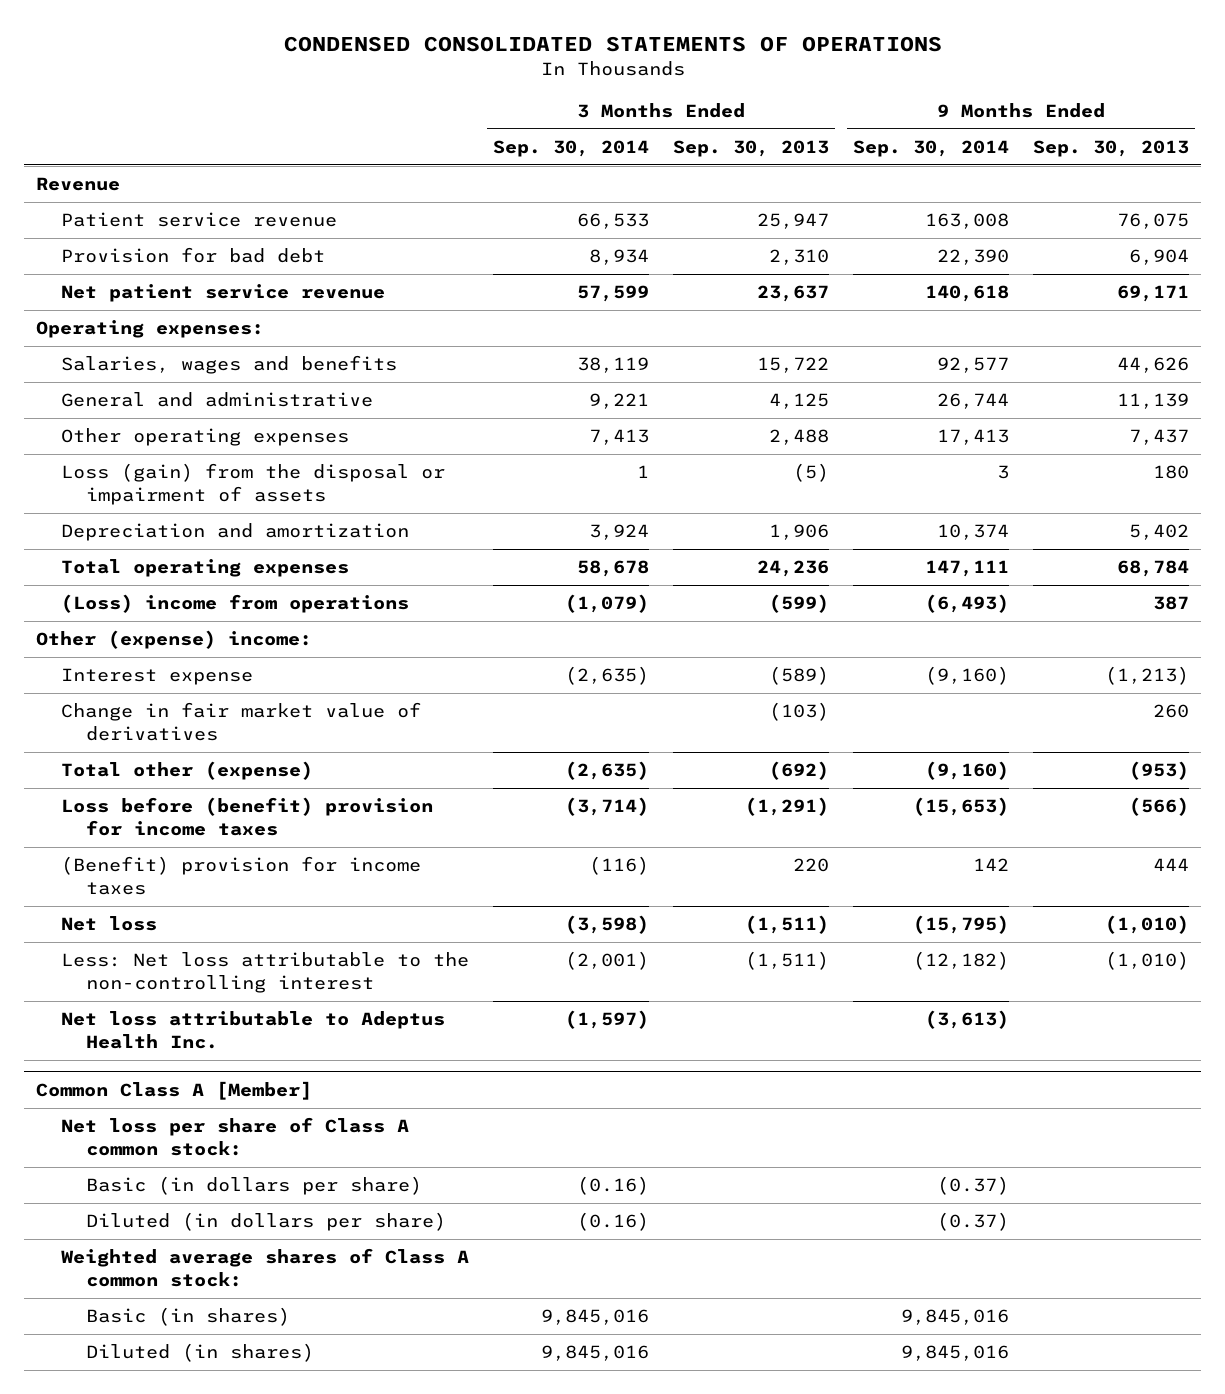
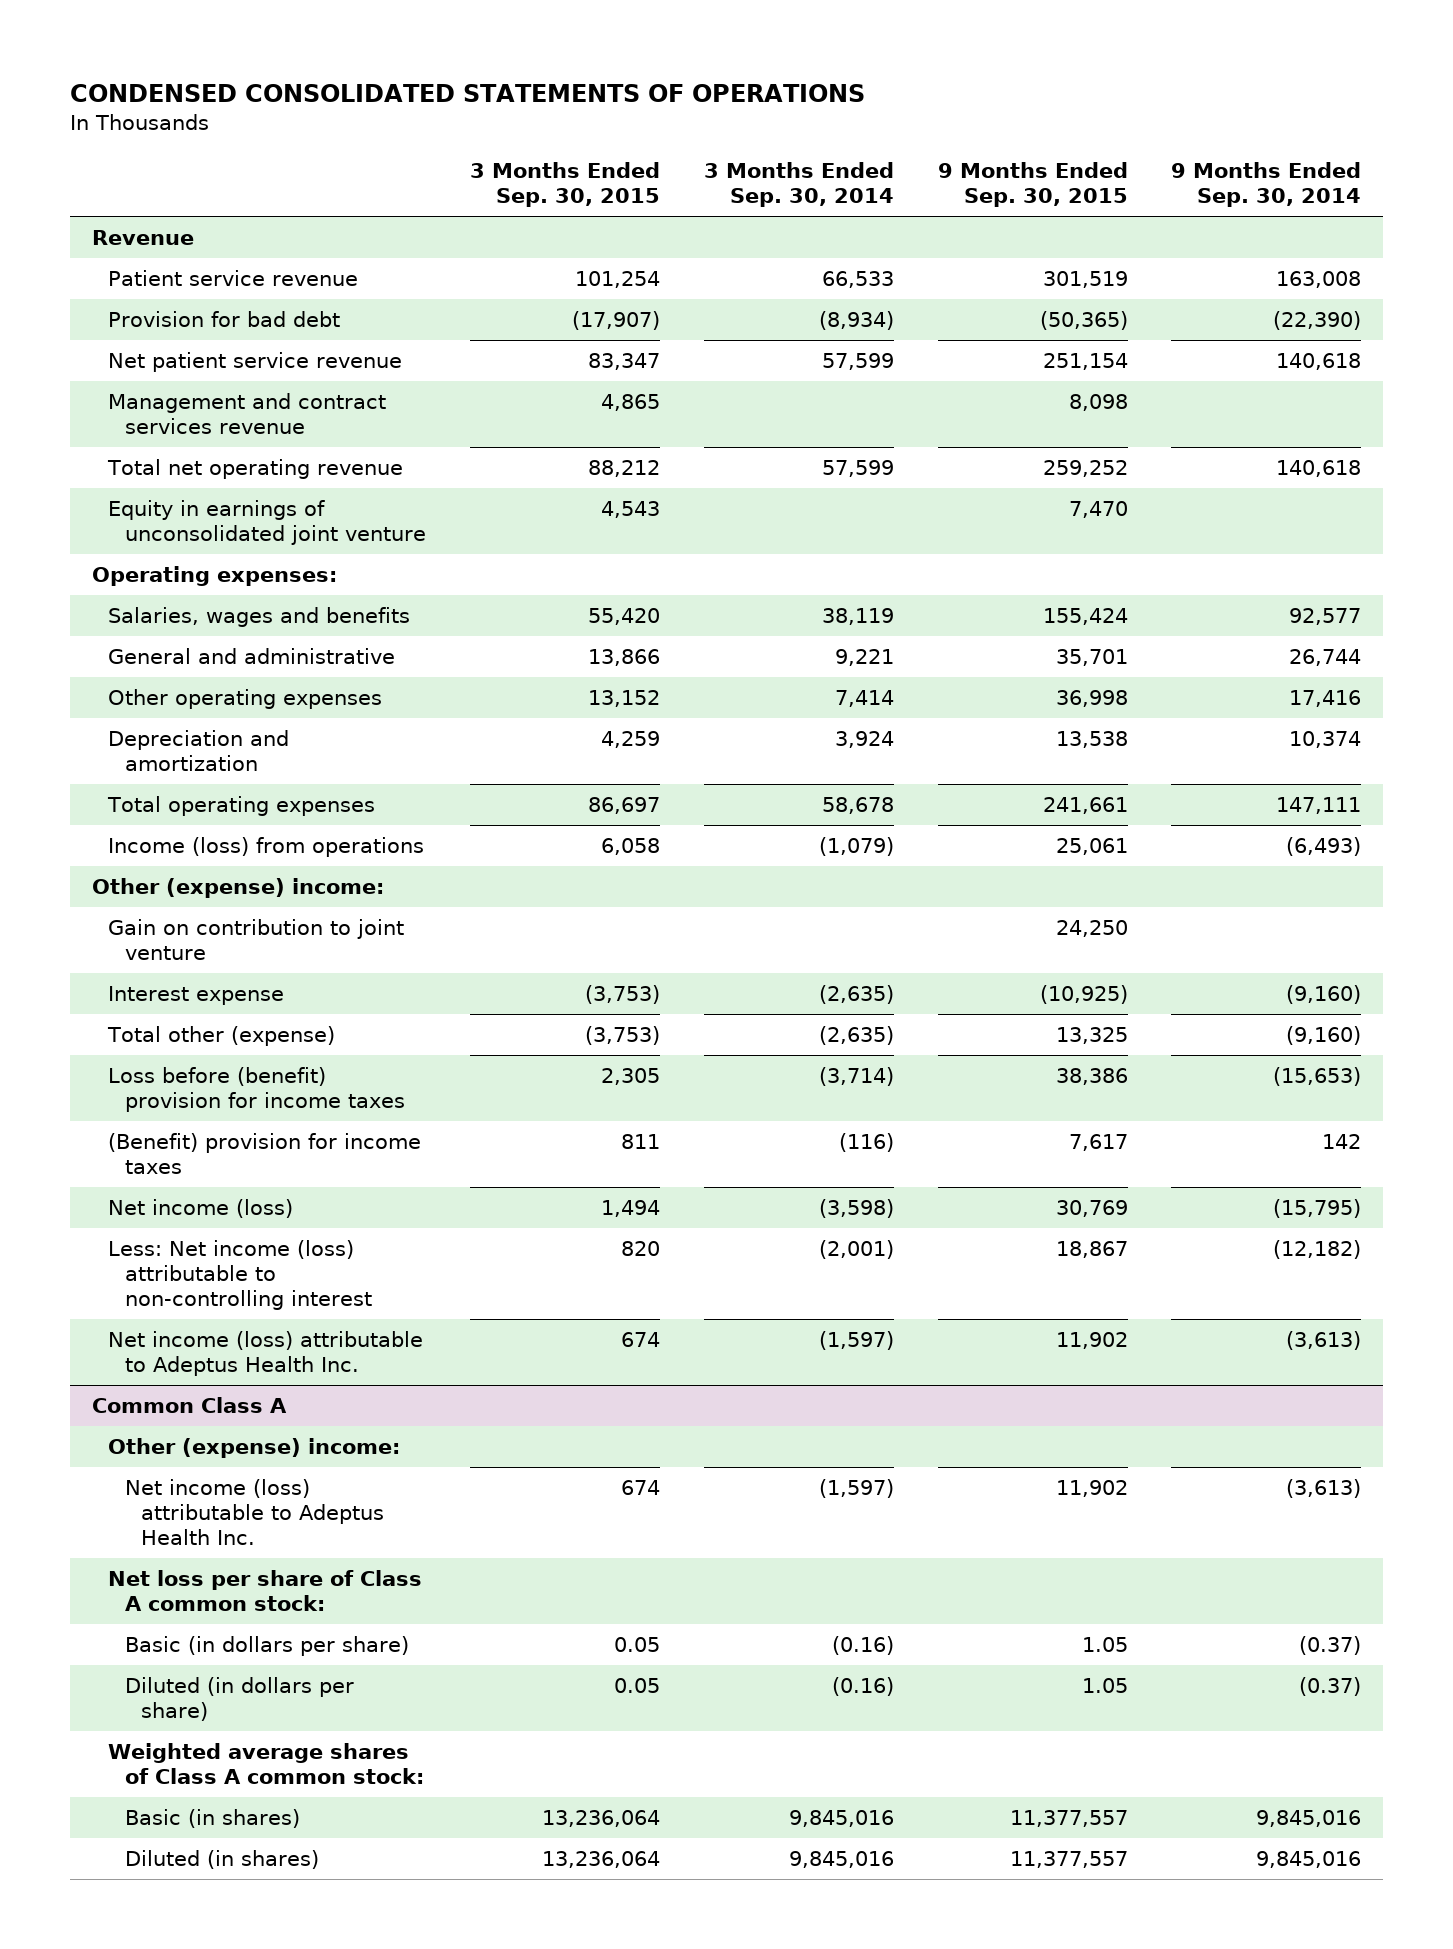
[673,139,830,157] Sep. 30, 2013 -> none
[1032,139,1189,157] Sep. 30, 2013 -> none
none -> [469,162,660,208] 3 Months Ended Sep. 30, 2015
none -> [937,162,1128,208] 9 Months Ended Sep. 30, 2015
[589,249,650,266] 8,934 -> [818,311,894,331] (8,934)
[937,249,1010,266] 22,390 -> [1273,311,1362,331] (22,390)
none -> [108,393,387,434] Management and contract services revenue
none -> [107,459,404,480] Total net operating revenue
none -> [108,500,426,545] Equity in earnings of unconsolidated joint venture
[61,463,446,505] Loss (gain) from the disposal or impairment of assets -> none
[589,429,650,446] 7,413 -> [834,690,894,708] 7,414
[937,429,1010,446] 17,413 -> [1289,690,1362,708] 17,416
[61,594,410,614] (Loss) income from operations -> [108,837,425,858] Income (loss) from operations
none -> [108,919,405,960] Gain on contribution to joint venture
[61,702,422,741] Change in fair market value of derivatives -> none
[61,916,158,932] Net loss -> [108,1199,294,1219] Net income (loss)
[61,952,470,993] Less: Net loss attributable to the non-controlling interest -> [108,1240,372,1310] Less: Net income (loss) attributable to non-controlling interest
[61,1011,446,1049] Net loss attributable to Adeptus Health Inc. -> [108,1331,424,1376] Net income (loss) attributable to Adeptus Health Inc.
[36,1080,313,1100] Common Class A [Member] -> [91,1397,287,1414] Common Class A
none -> [108,1438,401,1459] Other (expense) income:
none -> [124,1479,385,1545] Net income (loss) attributable to Adeptus Health Inc.

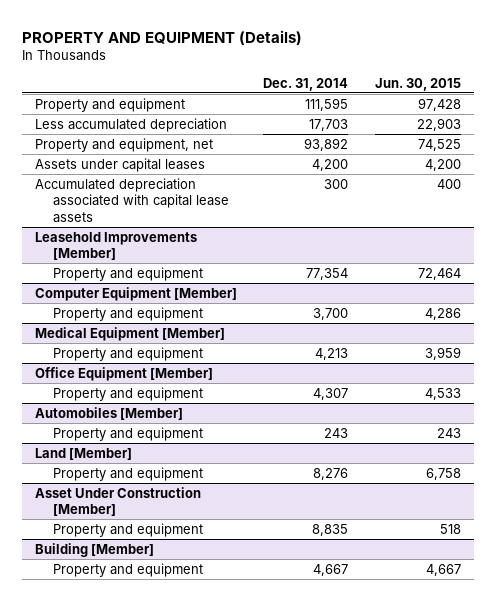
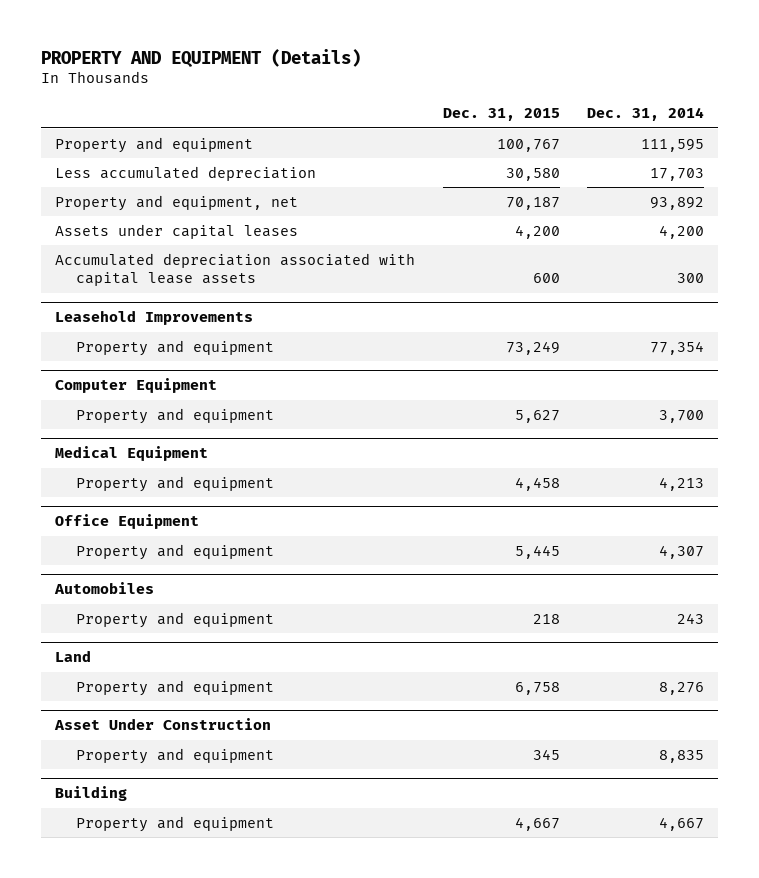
[374,77,461,91] Jun. 30, 2015 -> none
none -> [442,108,560,122] Dec. 31, 2015
[35,231,198,261] Leasehold Improvements [Member] -> [54,310,253,326] Leasehold Improvements
[35,286,238,301] Computer Equipment [Member] -> [54,378,217,394] Computer Equipment
[35,326,226,341] Medical Equipment [Member] -> [54,446,208,462] Medical Equipment
[35,366,214,381] Office Equipment [Member] -> [54,514,199,530] Office Equipment
[35,406,184,420] Automobiles [Member] -> [53,582,154,595] Automobiles
[35,447,133,460] Land [Member] -> [54,650,91,663] Land
[35,486,202,517] Asset Under Construction [Member] -> [53,718,271,731] Asset Under Construction
[35,542,155,557] Building [Member] -> [54,786,127,802] Building

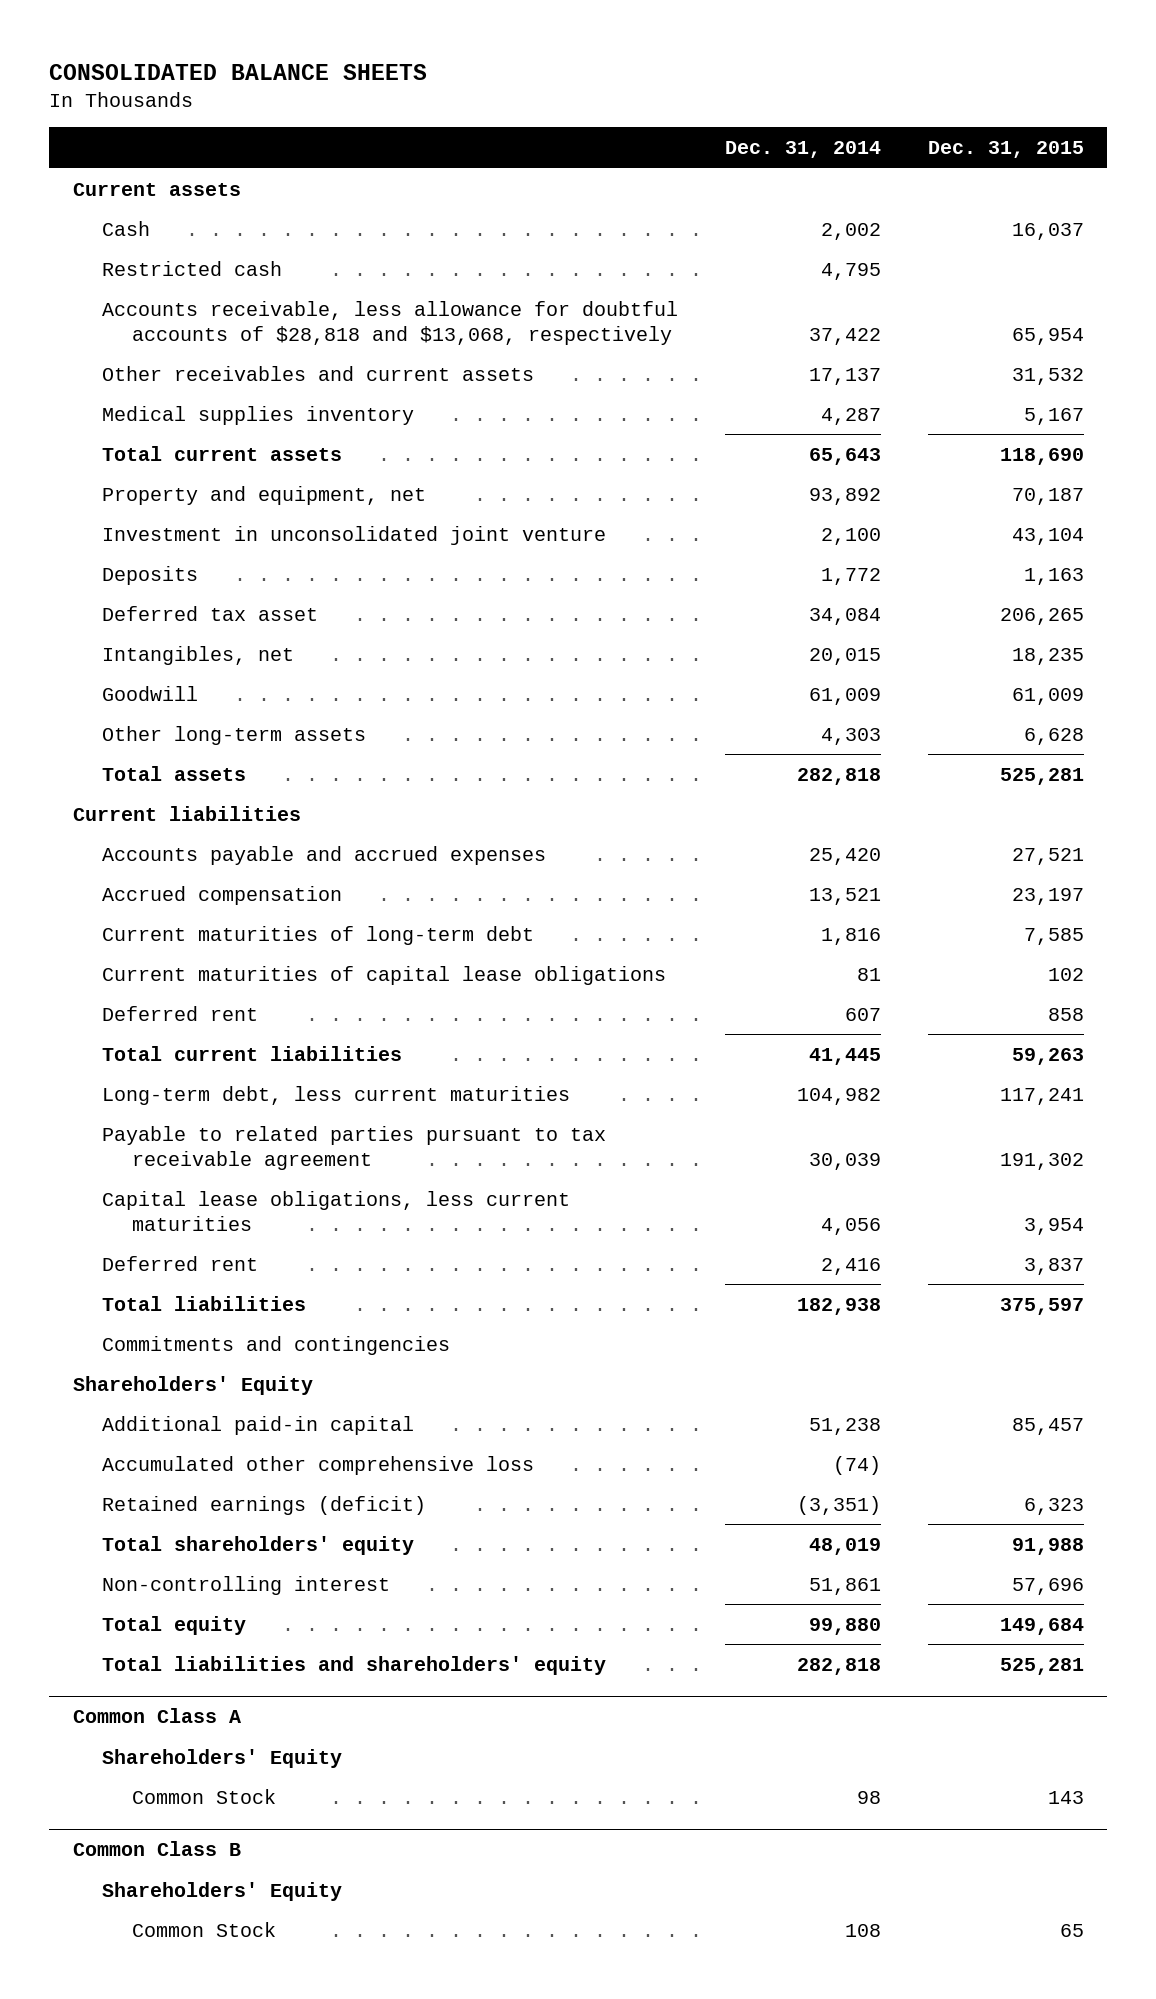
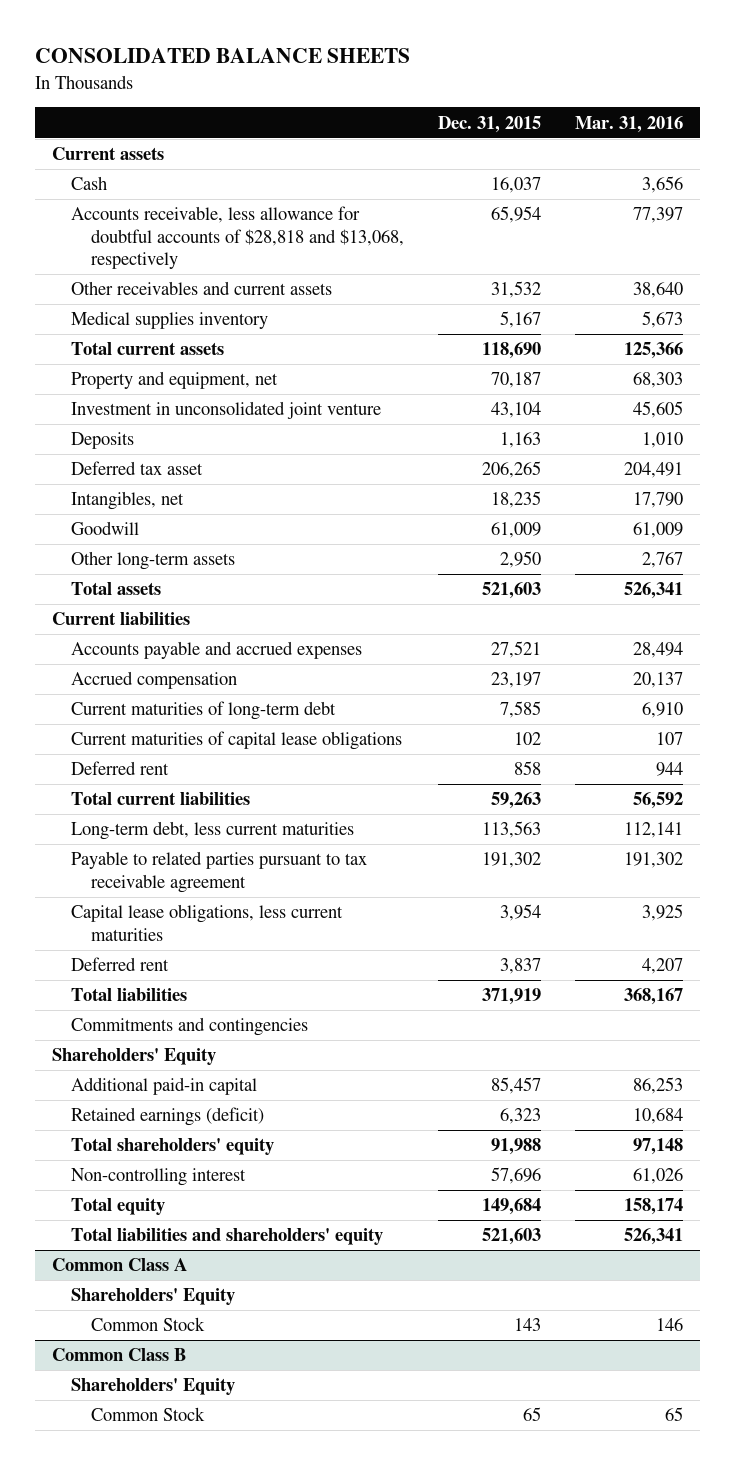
[724,141,881,159] Dec. 31, 2014 -> none
none -> [575,115,684,133] Mar. 31, 2016
[102,260,283,276] Restricted cash -> none
[1023,727,1084,745] 6,628 -> [499,551,541,569] 2,950
[999,767,1084,785] 525,281 -> [481,582,541,600] 521,603
[999,1087,1084,1105] 117,241 -> [481,821,541,839] 113,563
[999,1297,1084,1315] 375,597 -> [481,988,541,1006] 371,919
[102,1455,535,1475] Accumulated other comprehensive loss -> none
[999,1657,1084,1675] 525,281 -> [481,1228,541,1246] 521,603

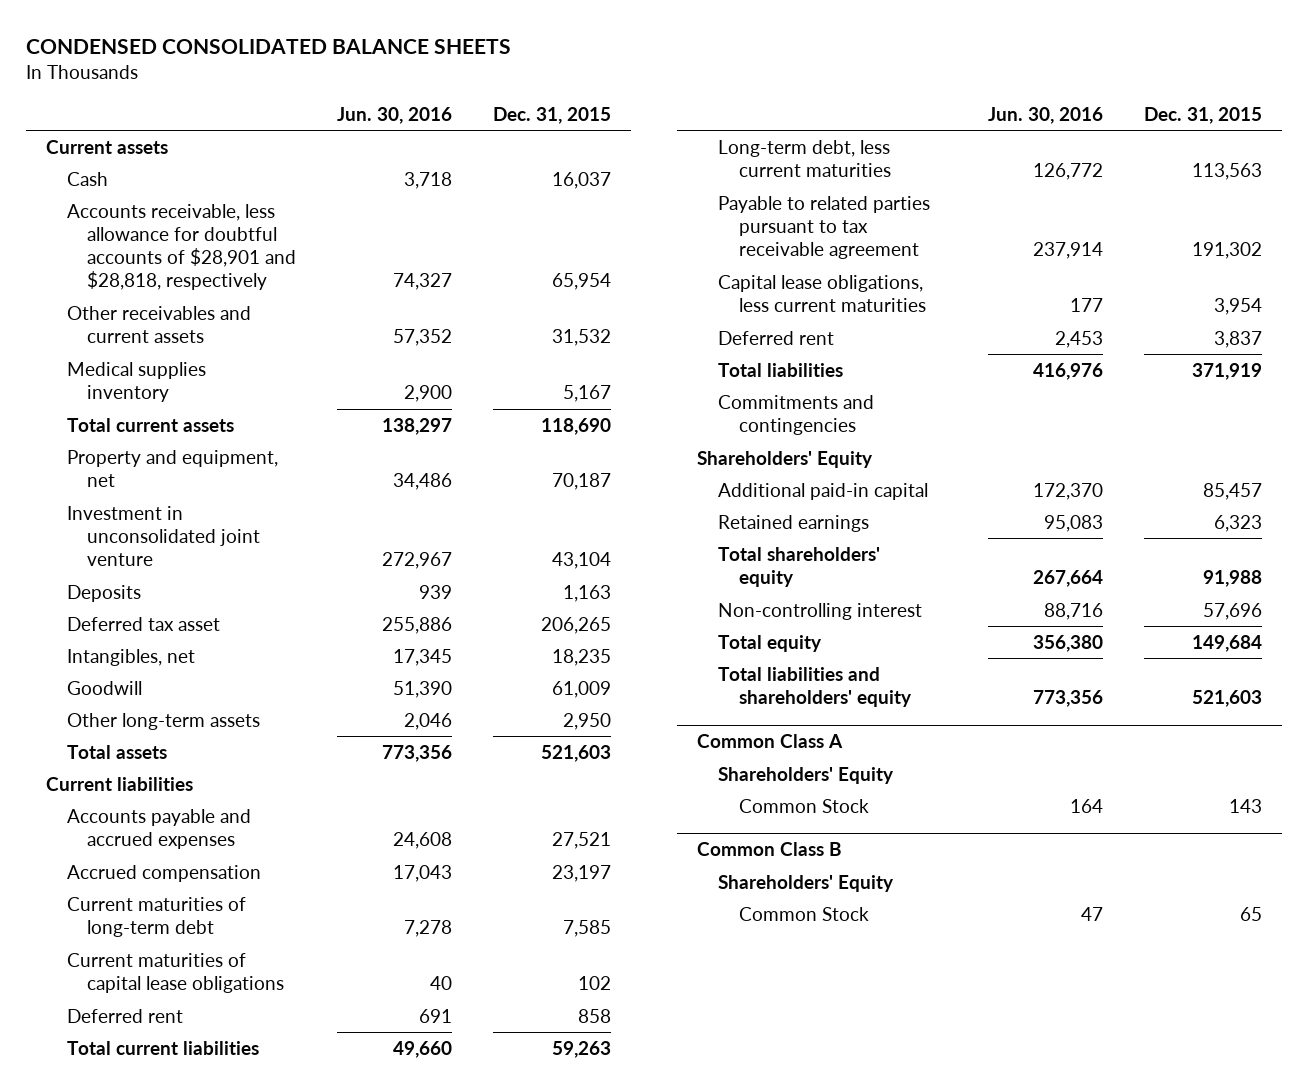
[34,48,410,64] CONSOLIDATED BALANCE SHEETS -> [25,39,511,55] CONDENSED CONSOLIDATED BALANCE SHEETS
[575,115,684,133] Mar. 31, 2016 -> none
none -> [337,106,453,124] Jun. 30, 2016
[71,206,404,269] Accounts receivable, less allowance for doubtful accounts of $28,818 and $13,068, respectively -> [66,203,297,291] Accounts receivable, less allowance for doubtful accounts of $28,901 and $28,818, respectively
[71,1107,265,1127] Retained earnings (deficit) -> [718,514,870,532] Retained earnings

